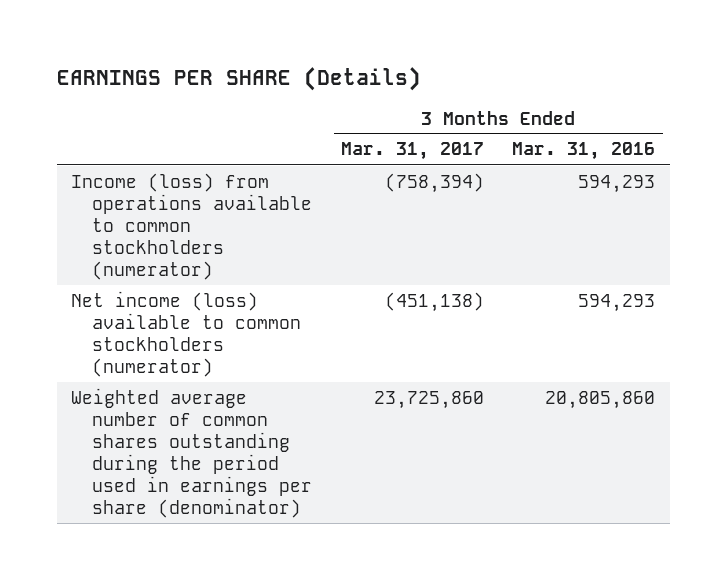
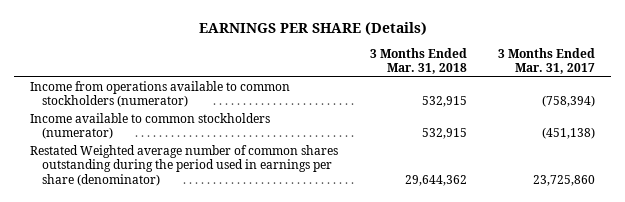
[512,142,656,161] Mar. 31, 2016 -> none
none -> [369,48,467,75] 3 Months Ended Mar. 31, 2018
[71,172,313,280] Income (loss) from operations available to common stockholders (numerator) -> [29,81,290,108] Income from operations available to common stockholders (numerator)
[71,290,302,377] Net income (loss) available to common stockholders (numerator) -> [29,113,270,140] Income available to common stockholders (numerator)
[71,387,313,518] Weighted average number of common shares outstanding during the period used in earnings per share (denominator) -> [29,145,338,186] Restated Weighted average number of common shares outstanding during the period used in earnings per share (denominator)

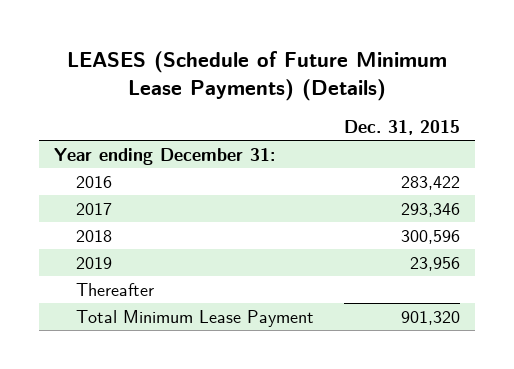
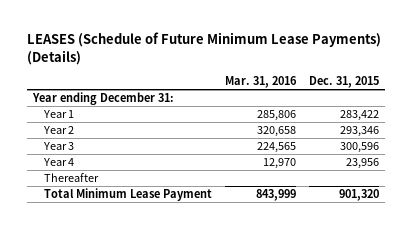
none -> [224,75,297,88] Mar. 31, 2016
[75,175,112,188] 2016 -> [42,110,74,119] Year 1
[75,202,112,215] 2017 -> [42,126,74,135] Year 2
[75,229,112,242] 2018 -> [42,142,74,151] Year 3
[75,256,112,269] 2019 -> [42,158,74,167] Year 4

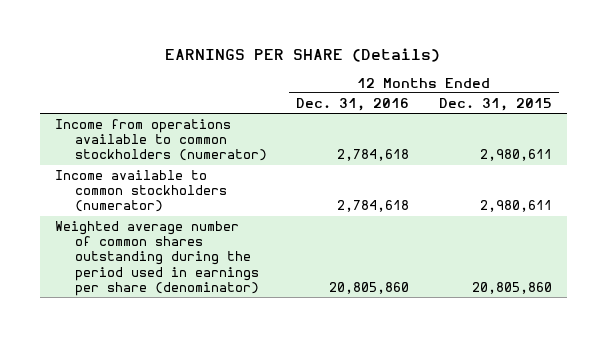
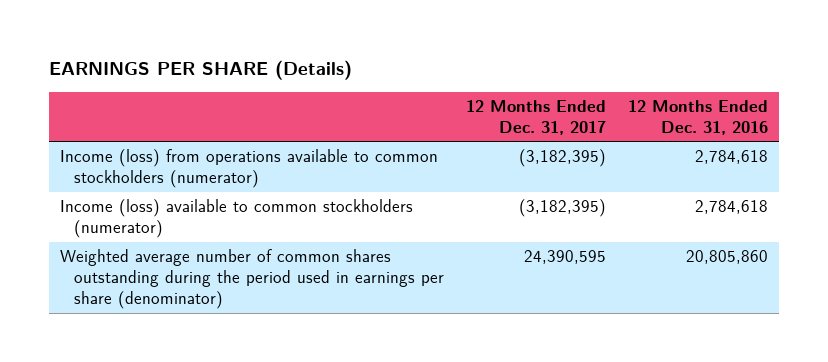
[438,97,552,111] Dec. 31, 2015 -> none
none -> [465,99,606,135] 12 Months Ended Dec. 31, 2017
[54,118,267,162] Income from operations available to common stockholders (numerator) -> [60,149,439,189] Income (loss) from operations available to common stockholders (numerator)
[54,169,227,213] Income available to common stockholders (numerator) -> [60,199,414,239] Income (loss) available to common stockholders (numerator)

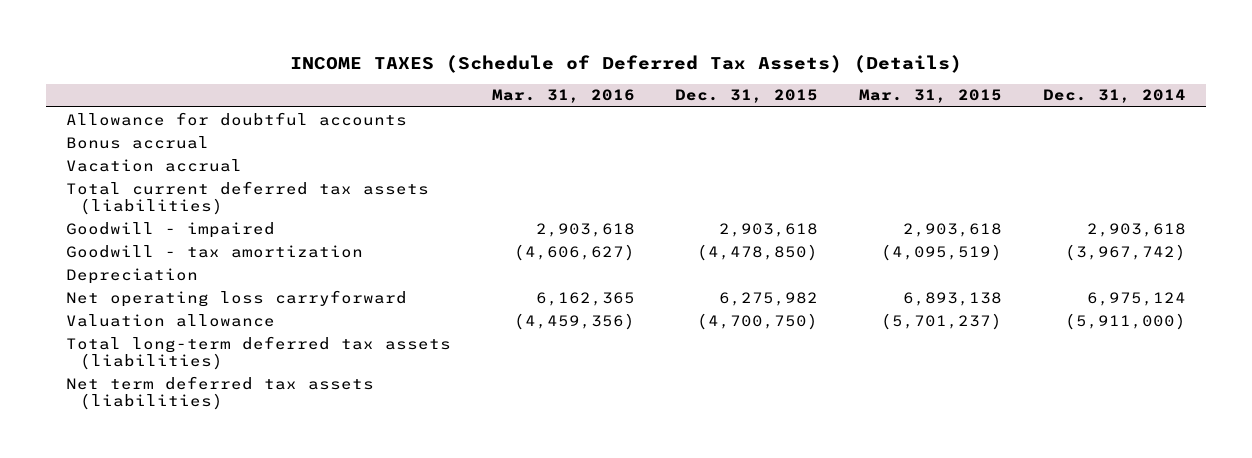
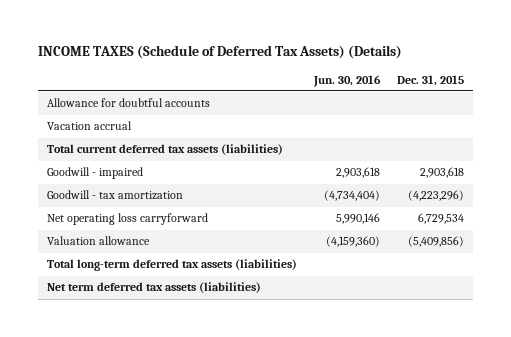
[491,89,635,104] Mar. 31, 2016 -> none
[859,89,1003,104] Mar. 31, 2015 -> none
[1042,89,1186,104] Dec. 31, 2014 -> none
none -> [313,74,382,87] Jun. 30, 2016
[66,135,210,149] Bonus accrual -> none
[66,267,199,284] Depreciation -> none
[697,243,819,261] (4,478,850) -> [408,190,465,202] (4,223,296)
[719,291,819,306] 6,275,982 -> [418,213,465,225] 6,729,534
[697,312,819,330] (4,700,750) -> [408,236,465,248] (5,409,856)

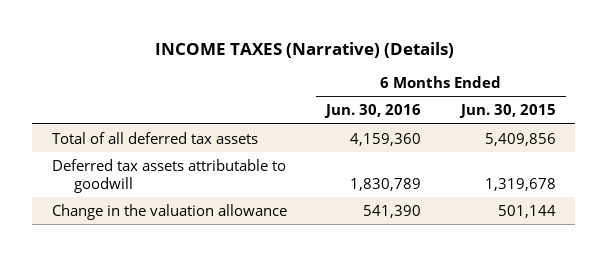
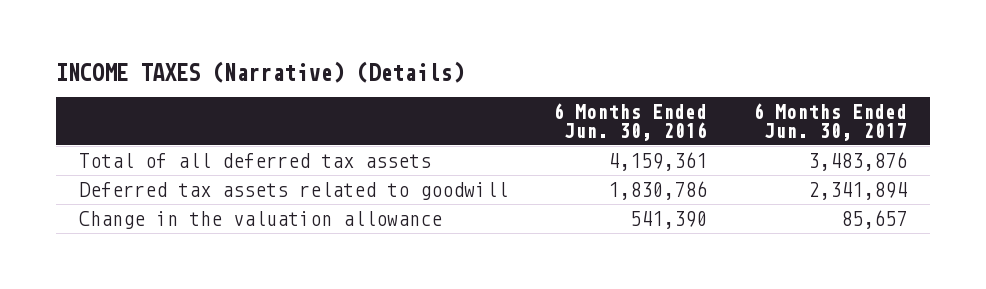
[458,104,556,119] Jun. 30, 2015 -> none
none -> [753,102,908,142] 6 Months Ended Jun. 30, 2017
[350,132,422,146] 4,159,360 -> [608,151,708,171] 4,159,361
[51,158,286,193] Deferred tax assets attributable to goodwill -> [78,181,508,200] Deferred tax assets related to goodwill
[350,177,422,191] 1,830,789 -> [608,180,708,200] 1,830,786

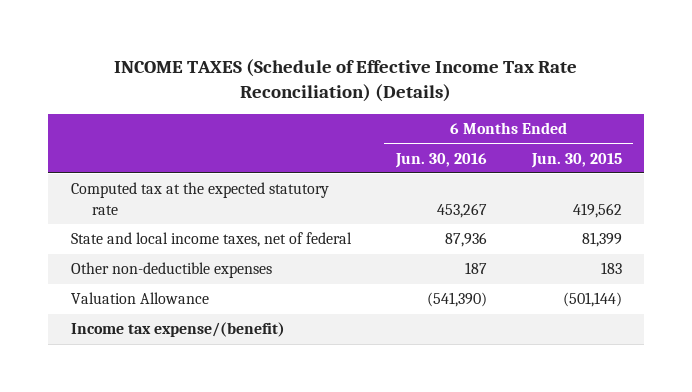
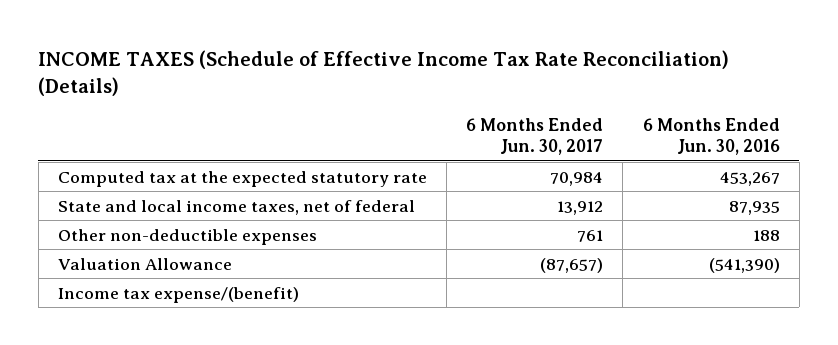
[530,152,622,168] Jun. 30, 2015 -> none
none -> [466,118,604,156] 6 Months Ended Jun. 30, 2017
[444,232,487,248] 87,936 -> [728,200,780,215] 87,935
[464,262,487,275] 187 -> [752,229,780,241] 188

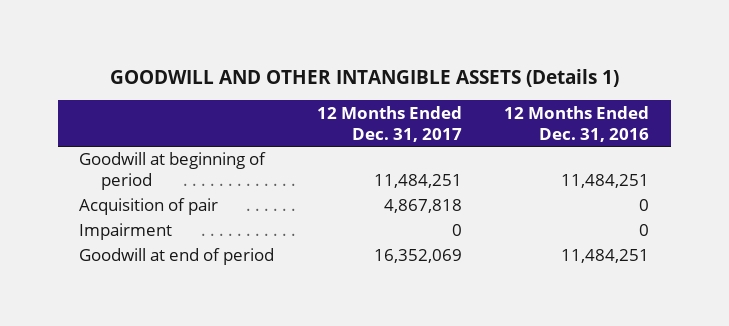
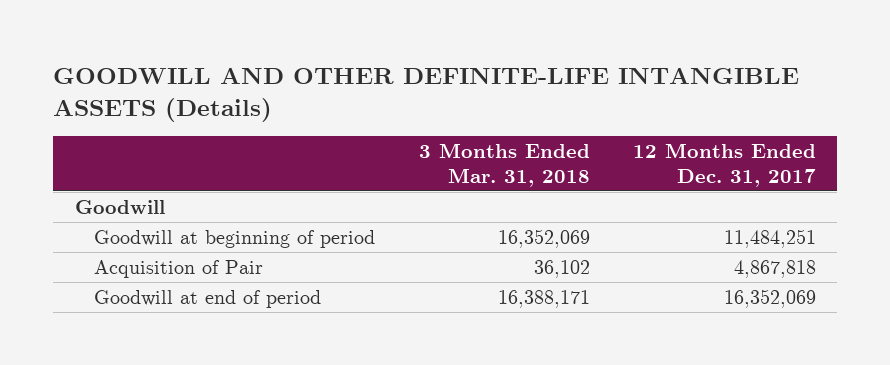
[110,68,620,87] GOODWILL AND OTHER INTANGIBLE ASSETS (Details 1) -> [52,67,799,122] GOODWILL AND OTHER DEFINITE-LIFE INTANGIBLE ASSETS (Details)
[504,105,650,142] 12 Months Ended Dec. 31, 2016 -> none
none -> [418,143,590,187] 3 Months Ended Mar. 31, 2018
none -> [74,200,165,215] Goodwill
[79,223,173,241] Impairment -> none
[79,198,219,216] Acquisition of pair -> [94,260,264,279] Acquisition of Pair

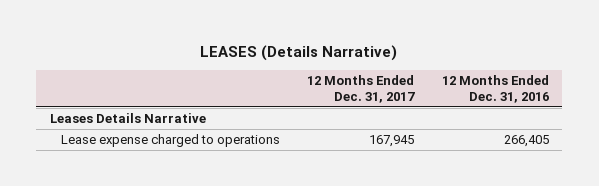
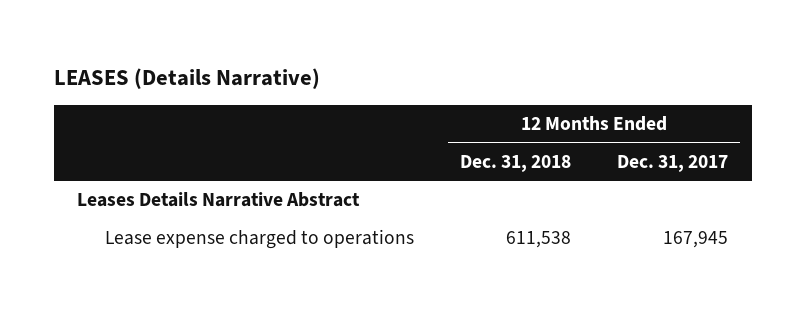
[441,74,549,104] 12 Months Ended Dec. 31, 2016 -> none
none -> [459,154,571,172] Dec. 31, 2018
[49,113,206,124] Leases Details Narrative -> [77,192,361,208] Leases Details Narrative Abstract

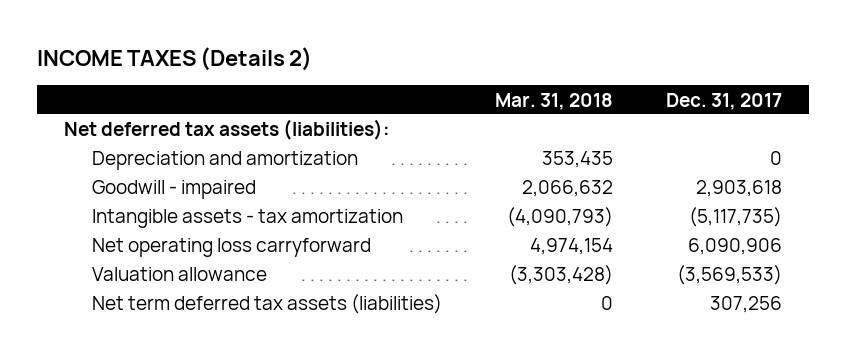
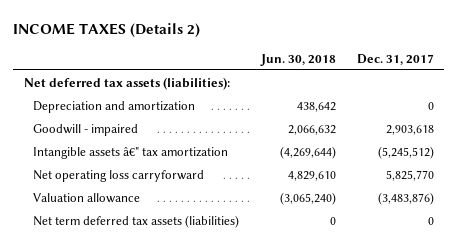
[495,92,614,110] Mar. 31, 2018 -> none
none -> [259,53,336,66] Jun. 30, 2018
[91,209,403,229] Intangible assets - tax amortization -> [33,146,229,159] Intangible assets â€" tax amortization
[689,207,783,228] (5,117,735) -> [377,145,434,159] (5,245,512)
[688,238,783,256] 6,090,906 -> [385,169,434,181] 5,825,770
[677,265,783,286] (3,569,533) -> [377,191,434,205] (3,483,876)
[710,296,783,314] 307,256 -> [427,216,434,225] 0

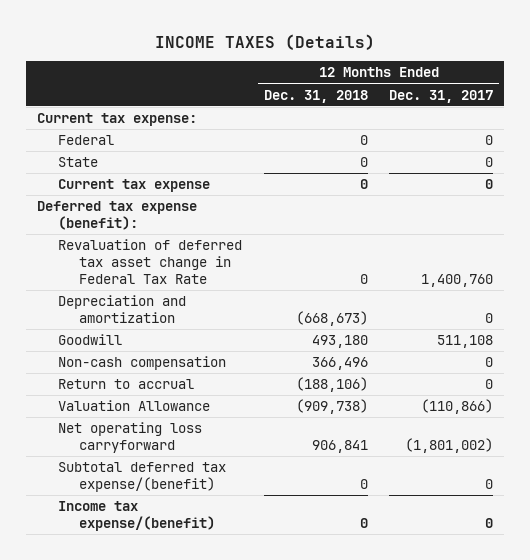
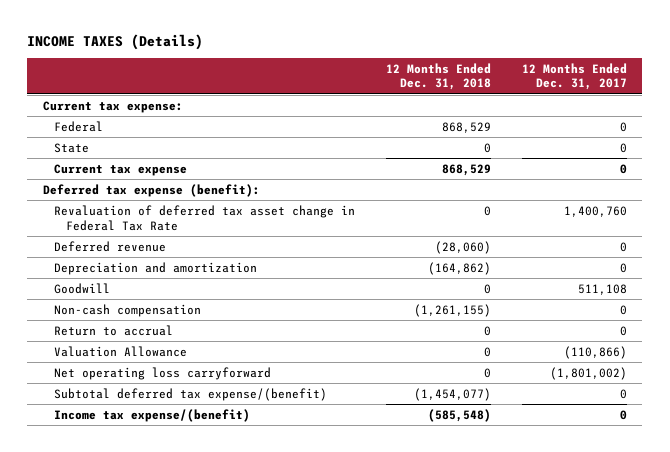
[359,135,368,146] 0 -> [442,121,492,133] 868,529
[359,179,368,190] 0 -> [442,163,492,176] 868,529
none -> [54,240,167,252] Deferred revenue
[295,311,368,327] (668,673) -> [428,261,492,275] (164,862)
[311,335,368,349] 493,180 -> [484,283,492,294] 0
[311,357,368,371] 366,496 -> [414,303,492,317] (1,261,155)
[295,377,368,393] (188,106) -> [484,325,492,336] 0
[295,399,368,415] (909,738) -> [484,346,492,357] 0
[311,440,368,454] 906,841 -> [484,367,492,378] 0
[359,479,368,490] 0 -> [414,387,492,401] (1,454,077)
[359,518,368,529] 0 -> [428,408,492,422] (585,548)

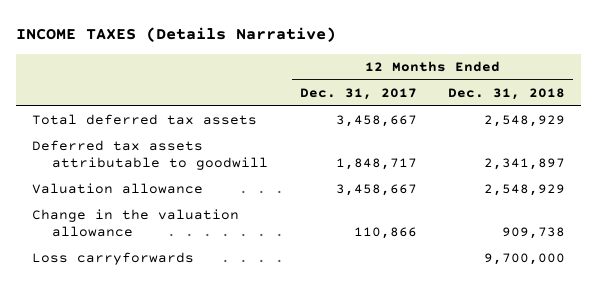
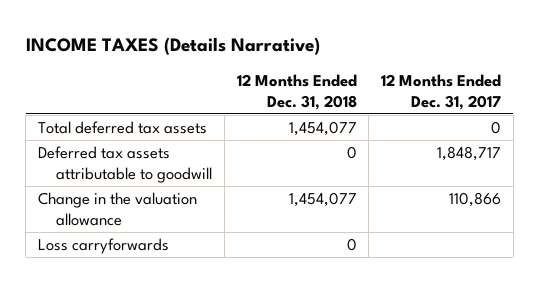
[32,183,204,195] Valuation allowance -> none
[335,115,417,128] 3,458,667 -> [490,120,501,134] 0
[484,115,566,128] 2,548,929 -> [288,120,357,136] 1,454,077
[484,158,566,171] 2,341,897 -> [346,145,357,159] 0
[502,227,566,240] 909,738 -> [288,191,357,207] 1,454,077
[484,253,566,266] 9,700,000 -> [346,237,357,251] 0

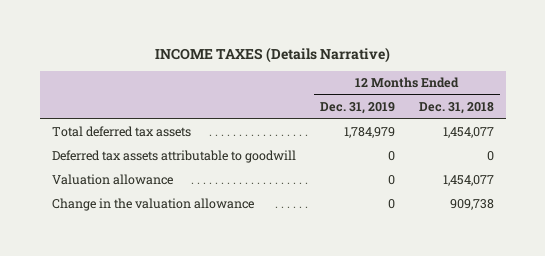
[380,73,501,110] 12 Months Ended Dec. 31, 2017 -> none
none -> [319,102,395,115] Dec. 31, 2019
[37,237,169,254] Loss carryforwards -> none
none -> [51,174,173,186] Valuation allowance
[288,191,357,207] 1,454,077 -> [449,199,494,211] 909,738

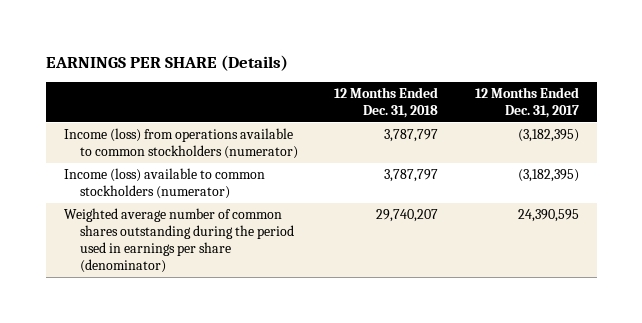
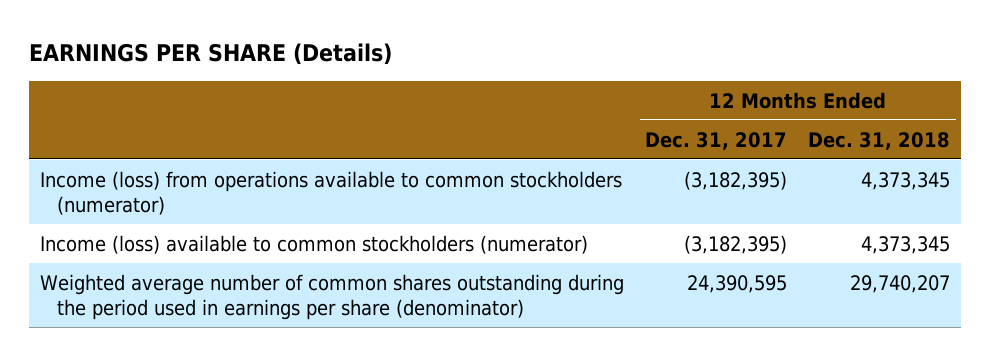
[384,129,439,143] 3,787,797 -> [861,171,951,190] 4,373,345
[384,169,439,183] 3,787,797 -> [861,235,951,254] 4,373,345

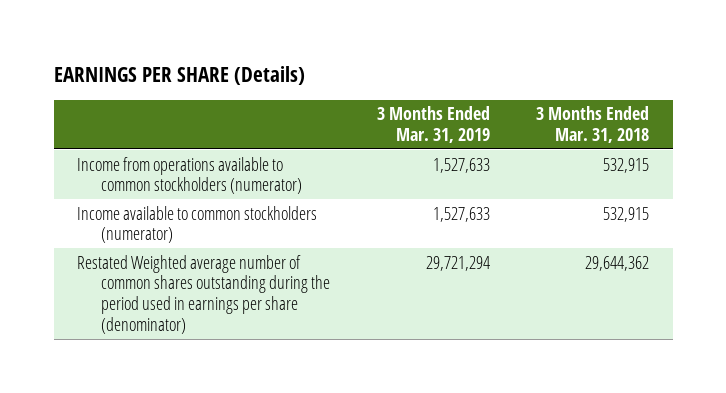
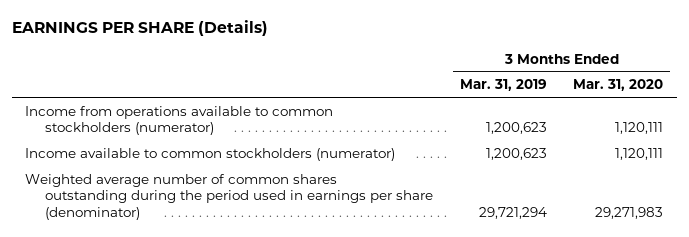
[536,106,650,143] 3 Months Ended Mar. 31, 2018 -> none
none -> [573,79,664,92] Mar. 31, 2020
[432,157,490,173] 1,527,633 -> [485,122,547,135] 1,200,623
[432,206,490,222] 1,527,633 -> [485,147,547,160] 1,200,623
[77,254,331,334] Restated Weighted average number of common shares outstanding during the period used in earnings per share (denominator) -> [25,173,434,221] Weighted average number of common shares outstanding during the period used in earnings per share (denominator)

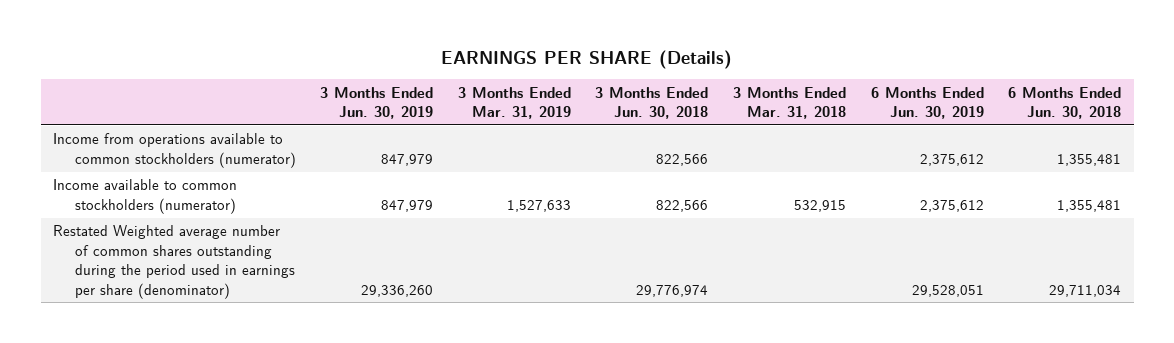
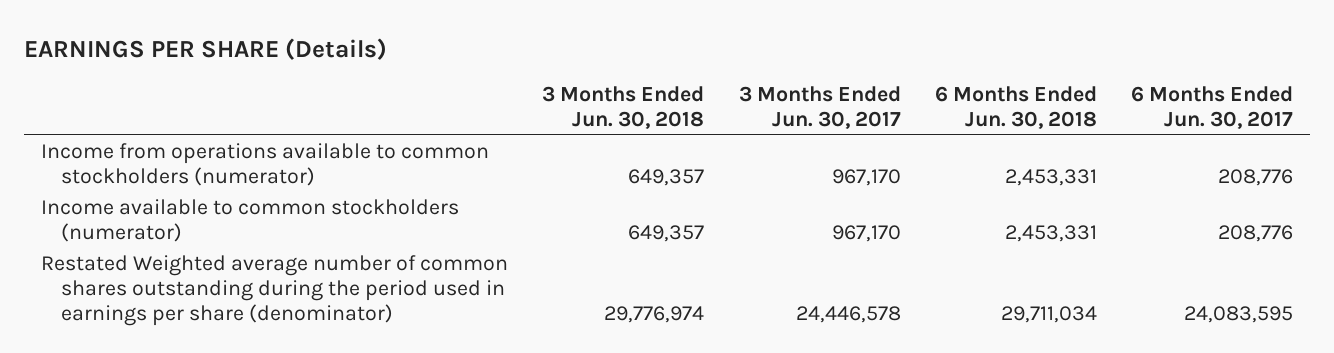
[320,86,434,120] 3 Months Ended Jun. 30, 2019 -> none
[457,86,571,120] 3 Months Ended Mar. 31, 2019 -> none
[733,86,847,120] 3 Months Ended Mar. 31, 2018 -> none
[870,86,984,120] 6 Months Ended Jun. 30, 2019 -> none
none -> [738,85,901,129] 3 Months Ended Jun. 30, 2017
none -> [1131,85,1294,129] 6 Months Ended Jun. 30, 2017
[656,153,709,166] 822,566 -> [628,169,705,187] 649,357
[1057,153,1122,166] 1,355,481 -> [1004,169,1097,187] 2,453,331
[656,199,709,212] 822,566 -> [628,225,705,243] 649,357
[1057,199,1122,212] 1,355,481 -> [1004,225,1097,243] 2,453,331

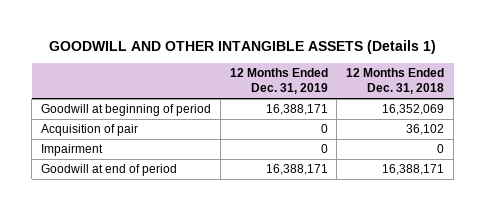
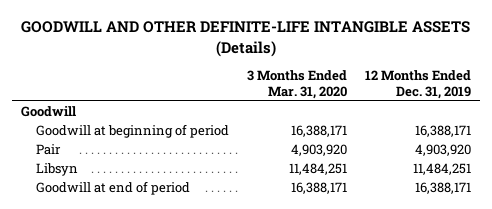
[48,39,436,54] GOODWILL AND OTHER INTANGIBLE ASSETS (Details 1) -> [21,21,471,57] GOODWILL AND OTHER DEFINITE-LIFE INTANGIBLE ASSETS (Details)
[346,67,445,95] 12 Months Ended Dec. 31, 2018 -> none
none -> [246,69,347,99] 3 Months Ended Mar. 31, 2020
none -> [21,106,77,118] Goodwill
[41,144,104,157] Impairment -> none
[41,124,139,137] Acquisition of pair -> [35,144,61,156] Pair
[320,124,328,134] 0 -> [414,144,471,157] 4,903,920
none -> [35,163,78,177] Libsyn

